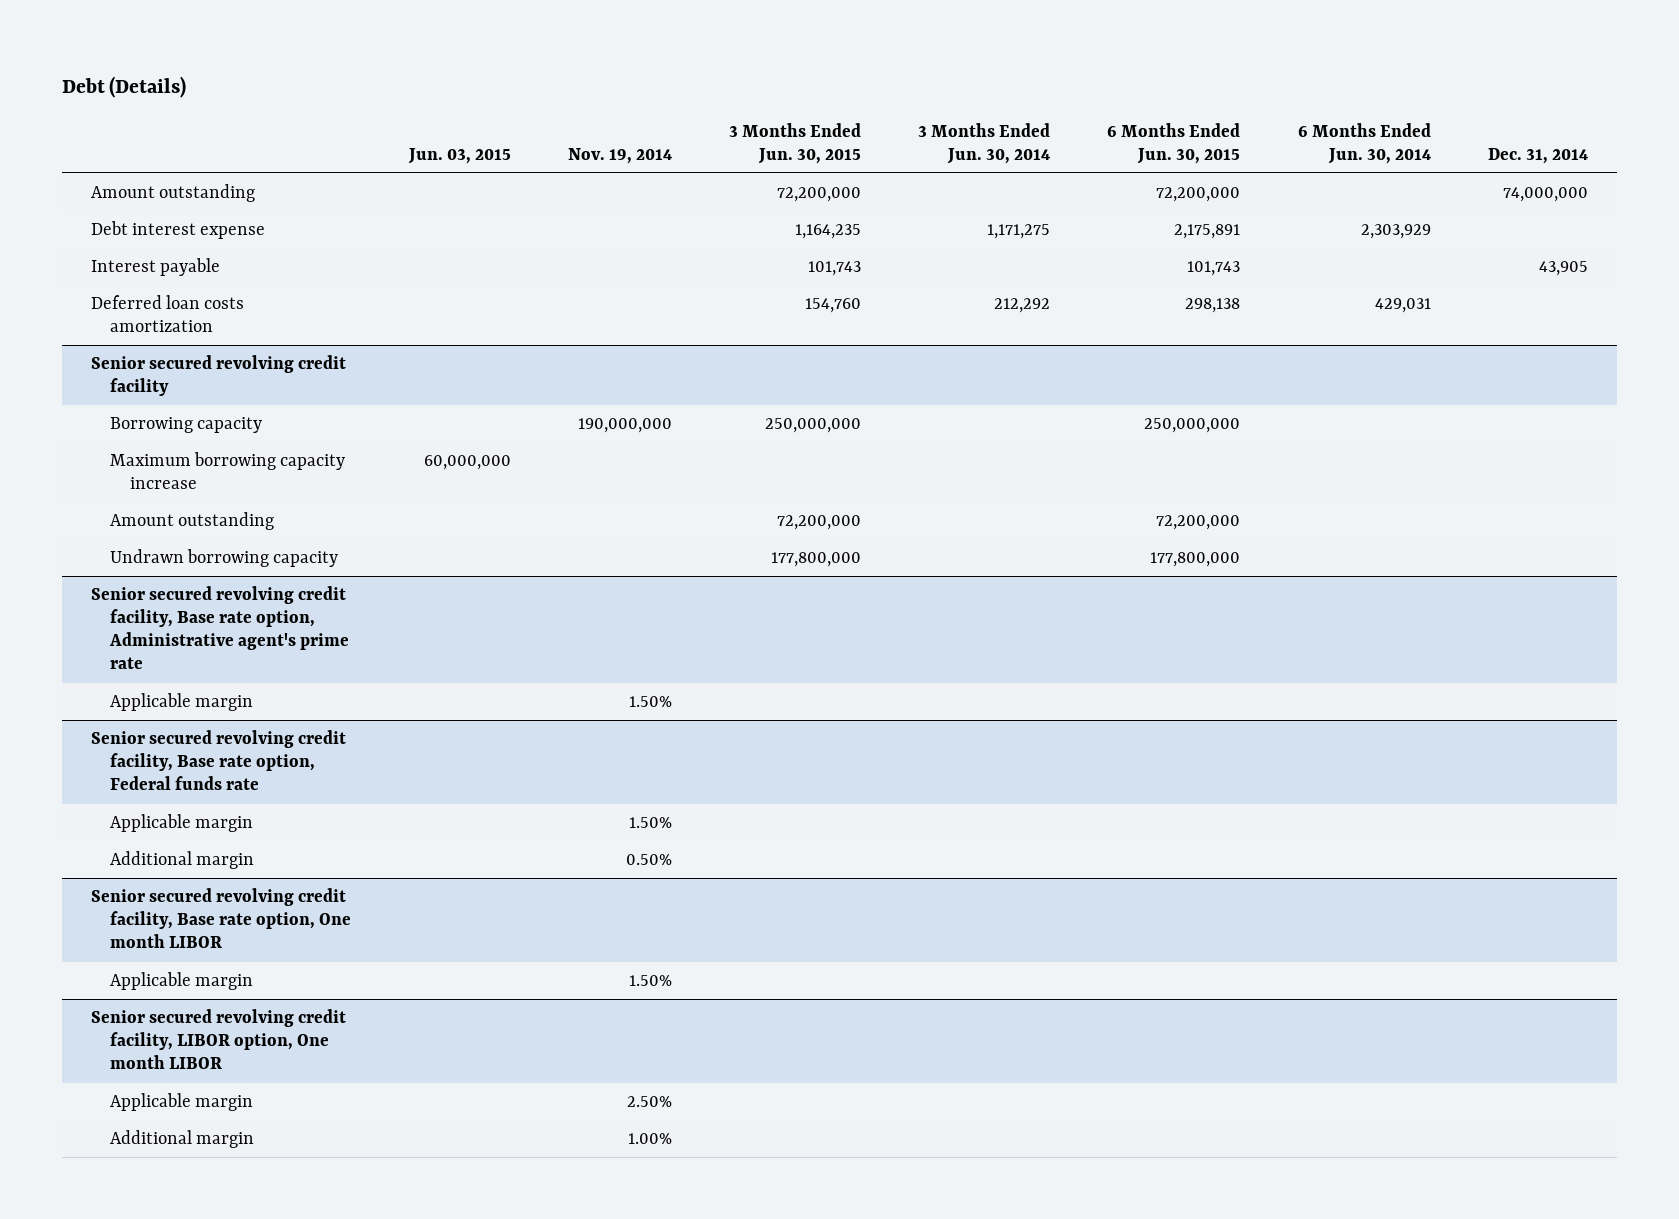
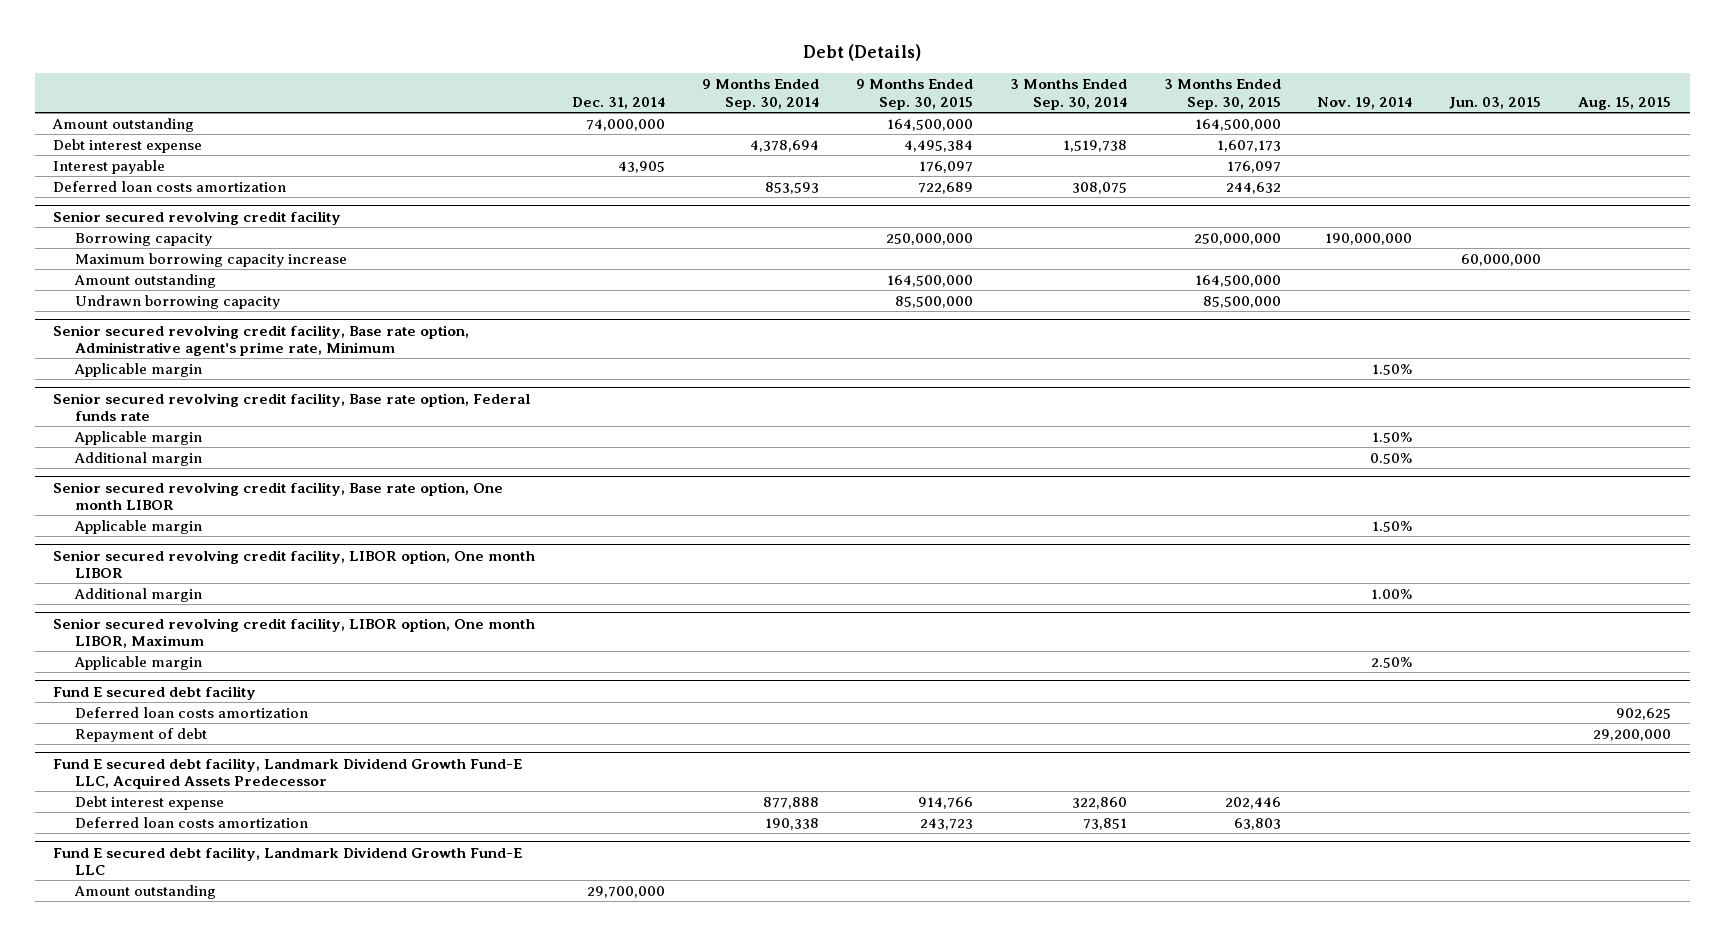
[729,122,862,164] 3 Months Ended Jun. 30, 2015 -> none
[918,122,1051,164] 3 Months Ended Jun. 30, 2014 -> none
[1107,122,1241,164] 6 Months Ended Jun. 30, 2015 -> none
[1297,122,1431,164] 6 Months Ended Jun. 30, 2014 -> none
none -> [701,79,819,110] 9 Months Ended Sep. 30, 2014
none -> [855,79,973,110] 9 Months Ended Sep. 30, 2015
none -> [1009,79,1127,110] 3 Months Ended Sep. 30, 2014
none -> [1163,79,1281,110] 3 Months Ended Sep. 30, 2015
none -> [1578,96,1672,110] Aug. 15, 2015
[90,586,350,670] Senior secured revolving credit facility, Base rate option, Administrative agent's prime rate -> [53,324,470,357] Senior secured revolving credit facility, Base rate option, Administrative agent's prime rate, Minimum
[110,1093,254,1112] Applicable margin -> none
none -> [53,617,536,649] Senior secured revolving credit facility, LIBOR option, One month LIBOR, Maximum
none -> [74,655,203,670] Applicable margin
none -> [53,685,257,700] Fund E secured debt facility
none -> [75,706,309,718] Deferred loan costs amortization
none -> [75,727,208,742] Repayment of debt
none -> [53,757,523,790] Fund E secured debt facility, Landmark Dividend Growth Fund-E LLC, Acquired Assets Predecessor
none -> [75,795,225,810] Debt interest expense
none -> [75,816,309,828] Deferred loan costs amortization
none -> [53,846,523,876] Fund E secured debt facility, Landmark Dividend Growth Fund-E LLC
none -> [74,884,217,899] Amount outstanding

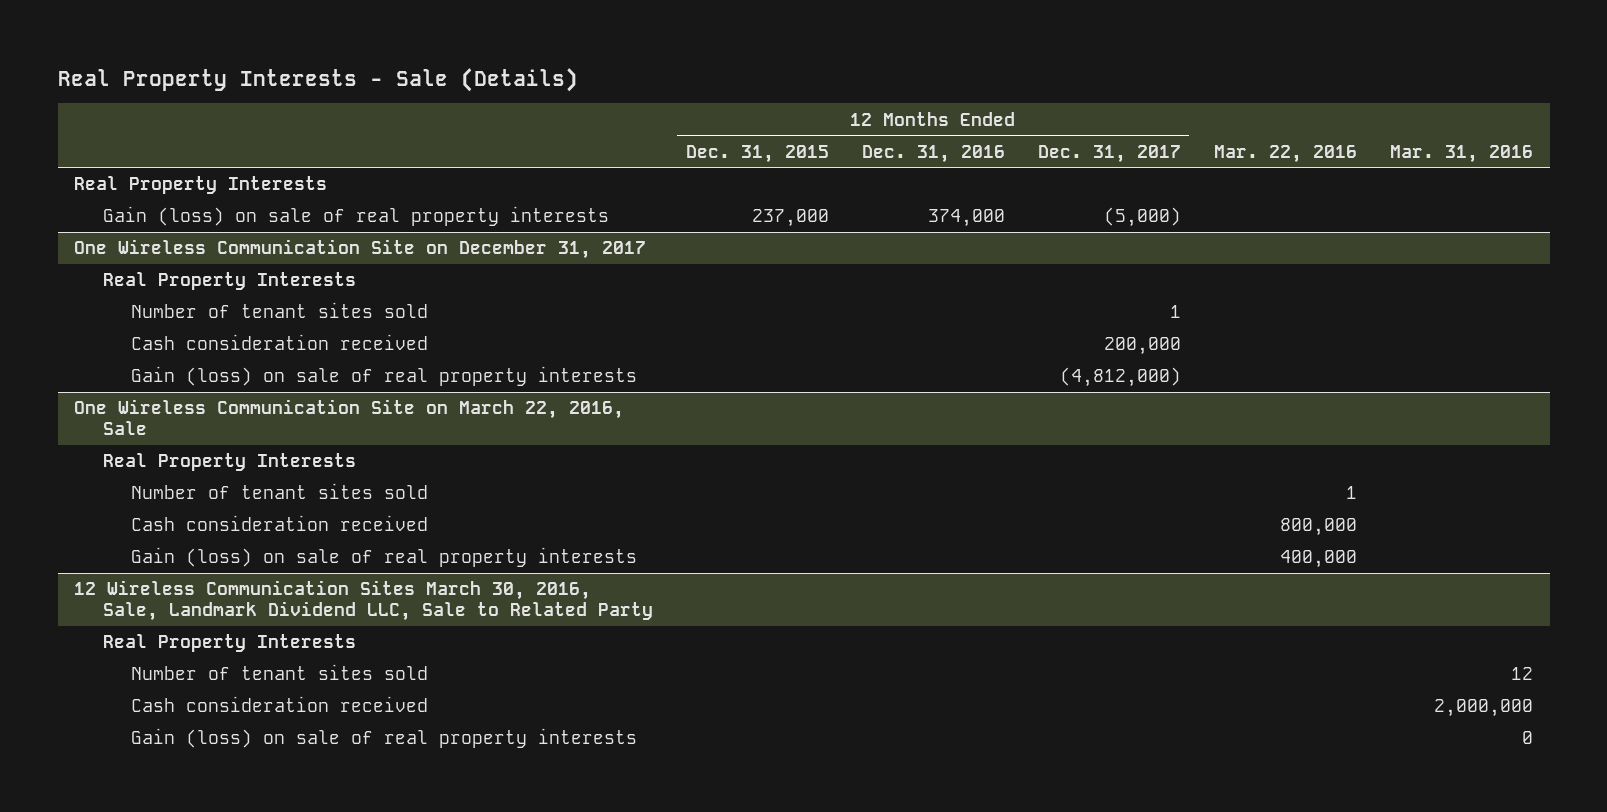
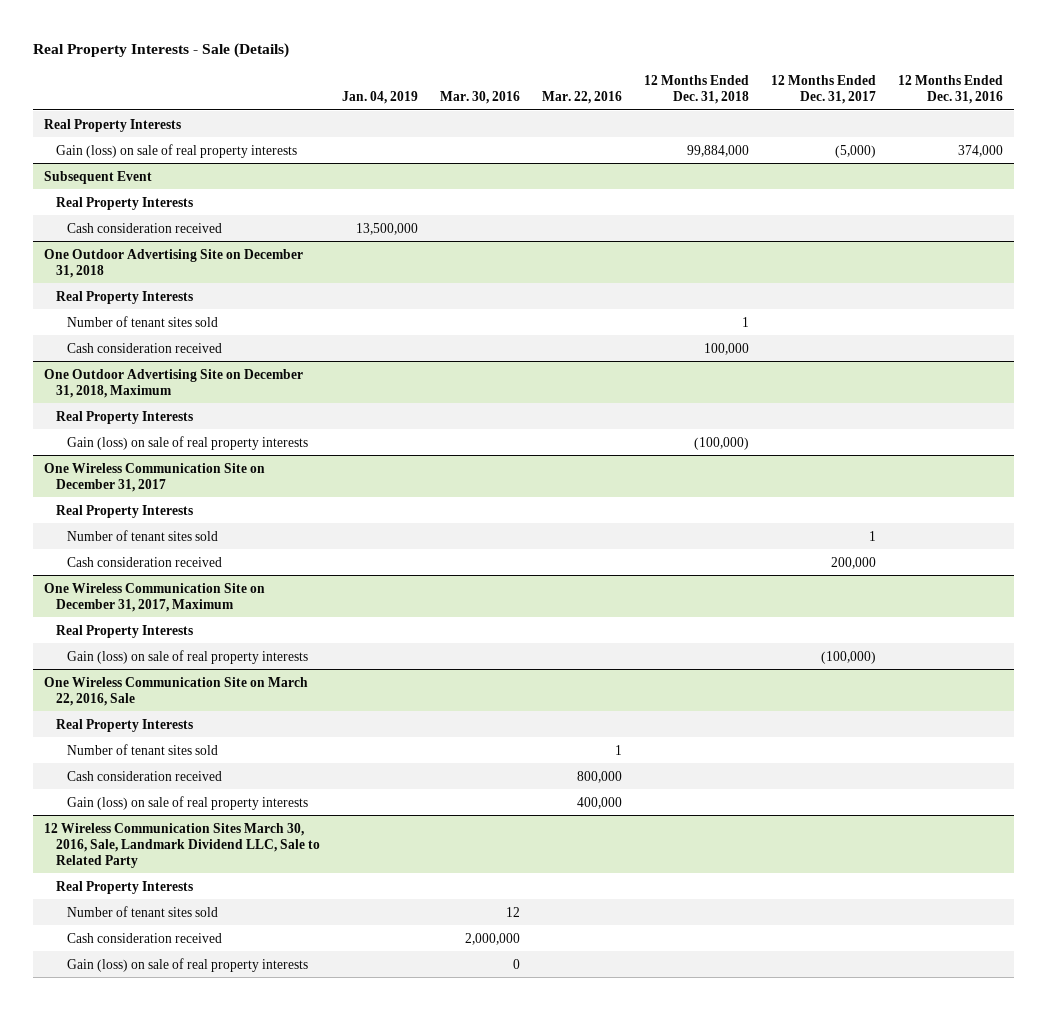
[685,144,829,163] Dec. 31, 2015 -> none
[1390,144,1534,163] Mar. 31, 2016 -> none
none -> [341,90,418,104] Jan. 04, 2019
none -> [439,90,520,104] Mar. 30, 2016
none -> [644,74,750,104] 12 Months Ended Dec. 31, 2018
none -> [44,170,153,184] Subsequent Event
none -> [55,196,193,210] Real Property Interests
none -> [66,222,222,233] Cash consideration received
none -> [44,248,304,278] One Outdoor Advertising Site on December 31, 2018
none -> [55,290,193,304] Real Property Interests
none -> [66,315,218,327] Number of tenant sites sold
none -> [66,342,222,353] Cash consideration received
none -> [44,368,304,398] One Outdoor Advertising Site on December 31, 2018, Maximum
none -> [55,410,193,424] Real Property Interests
none -> [66,435,308,450] Gain (loss) on sale of real property interests
[130,366,637,387] Gain (loss) on sale of real property interests -> none
none -> [44,582,266,612] One Wireless Communication Site on December 31, 2017, Maximum
none -> [55,624,193,638] Real Property Interests
none -> [66,649,308,664] Gain (loss) on sale of real property interests

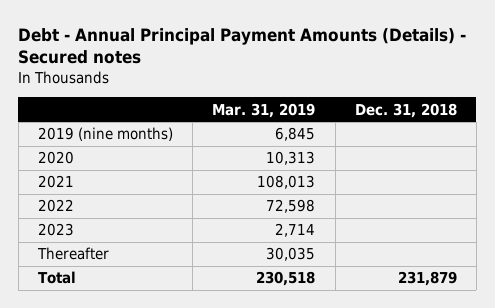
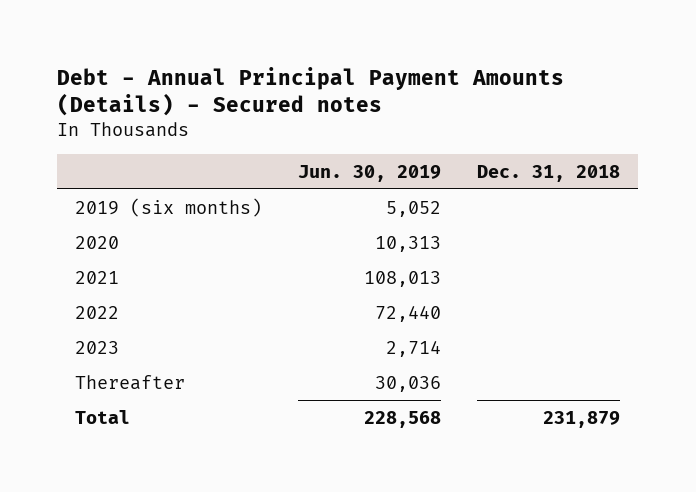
[212,102,316,118] Mar. 31, 2019 -> none
none -> [298,164,442,182] Jun. 30, 2019
[38,127,174,142] 2019 (nine months) -> [75,197,263,217] 2019 (six months)

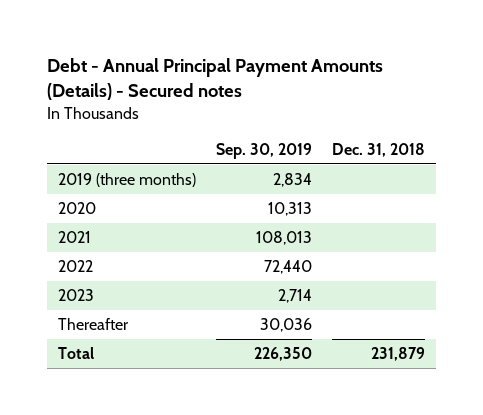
[298,164,442,182] Jun. 30, 2019 -> none
none -> [215,143,312,160] Sep. 30, 2019
[75,197,263,217] 2019 (six months) -> [57,173,196,188] 2019 (three months)

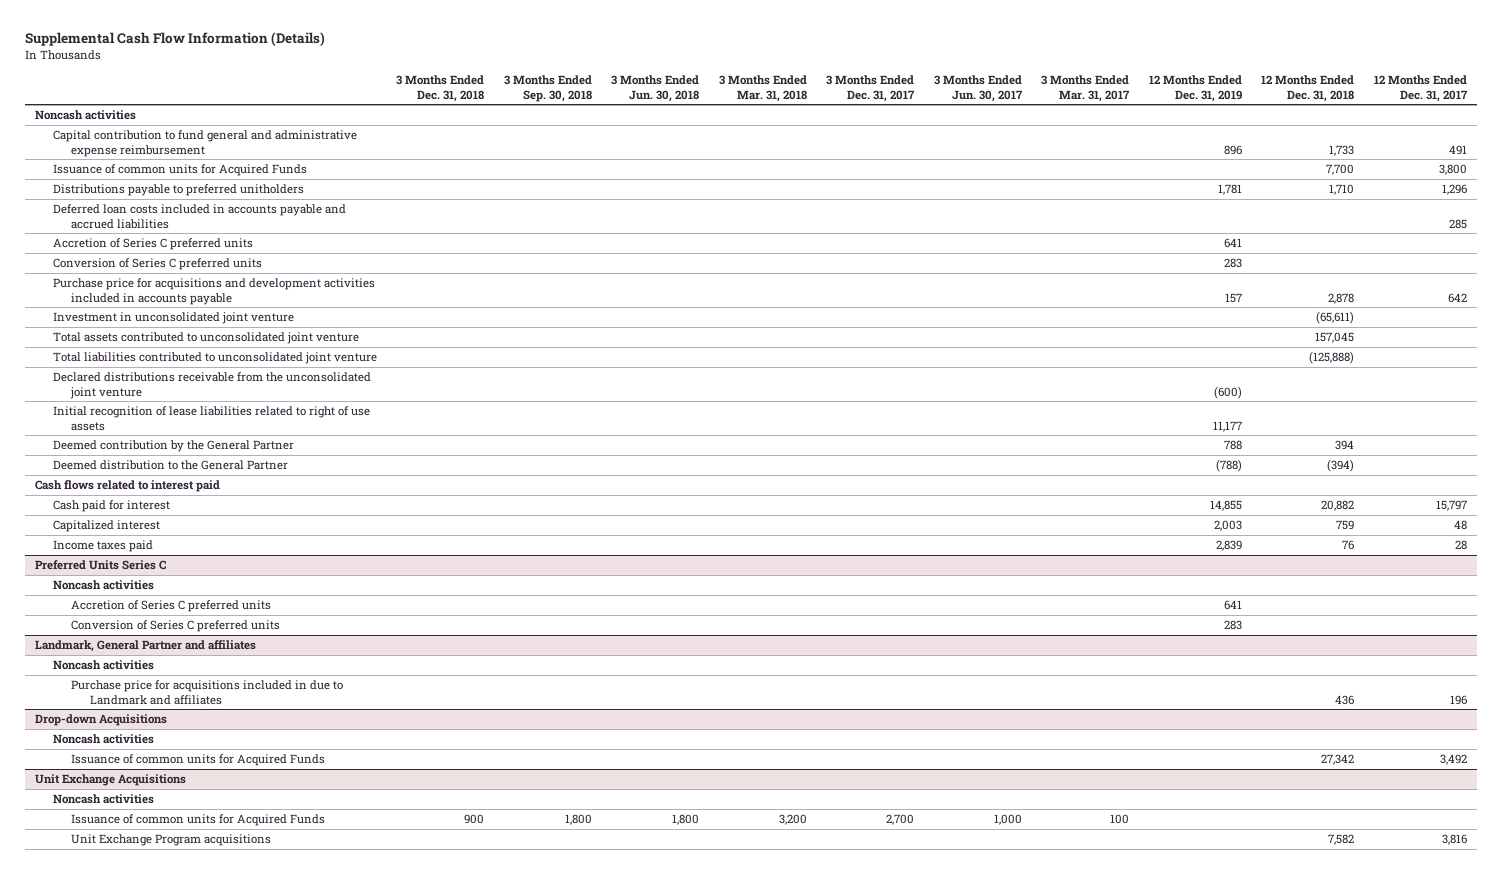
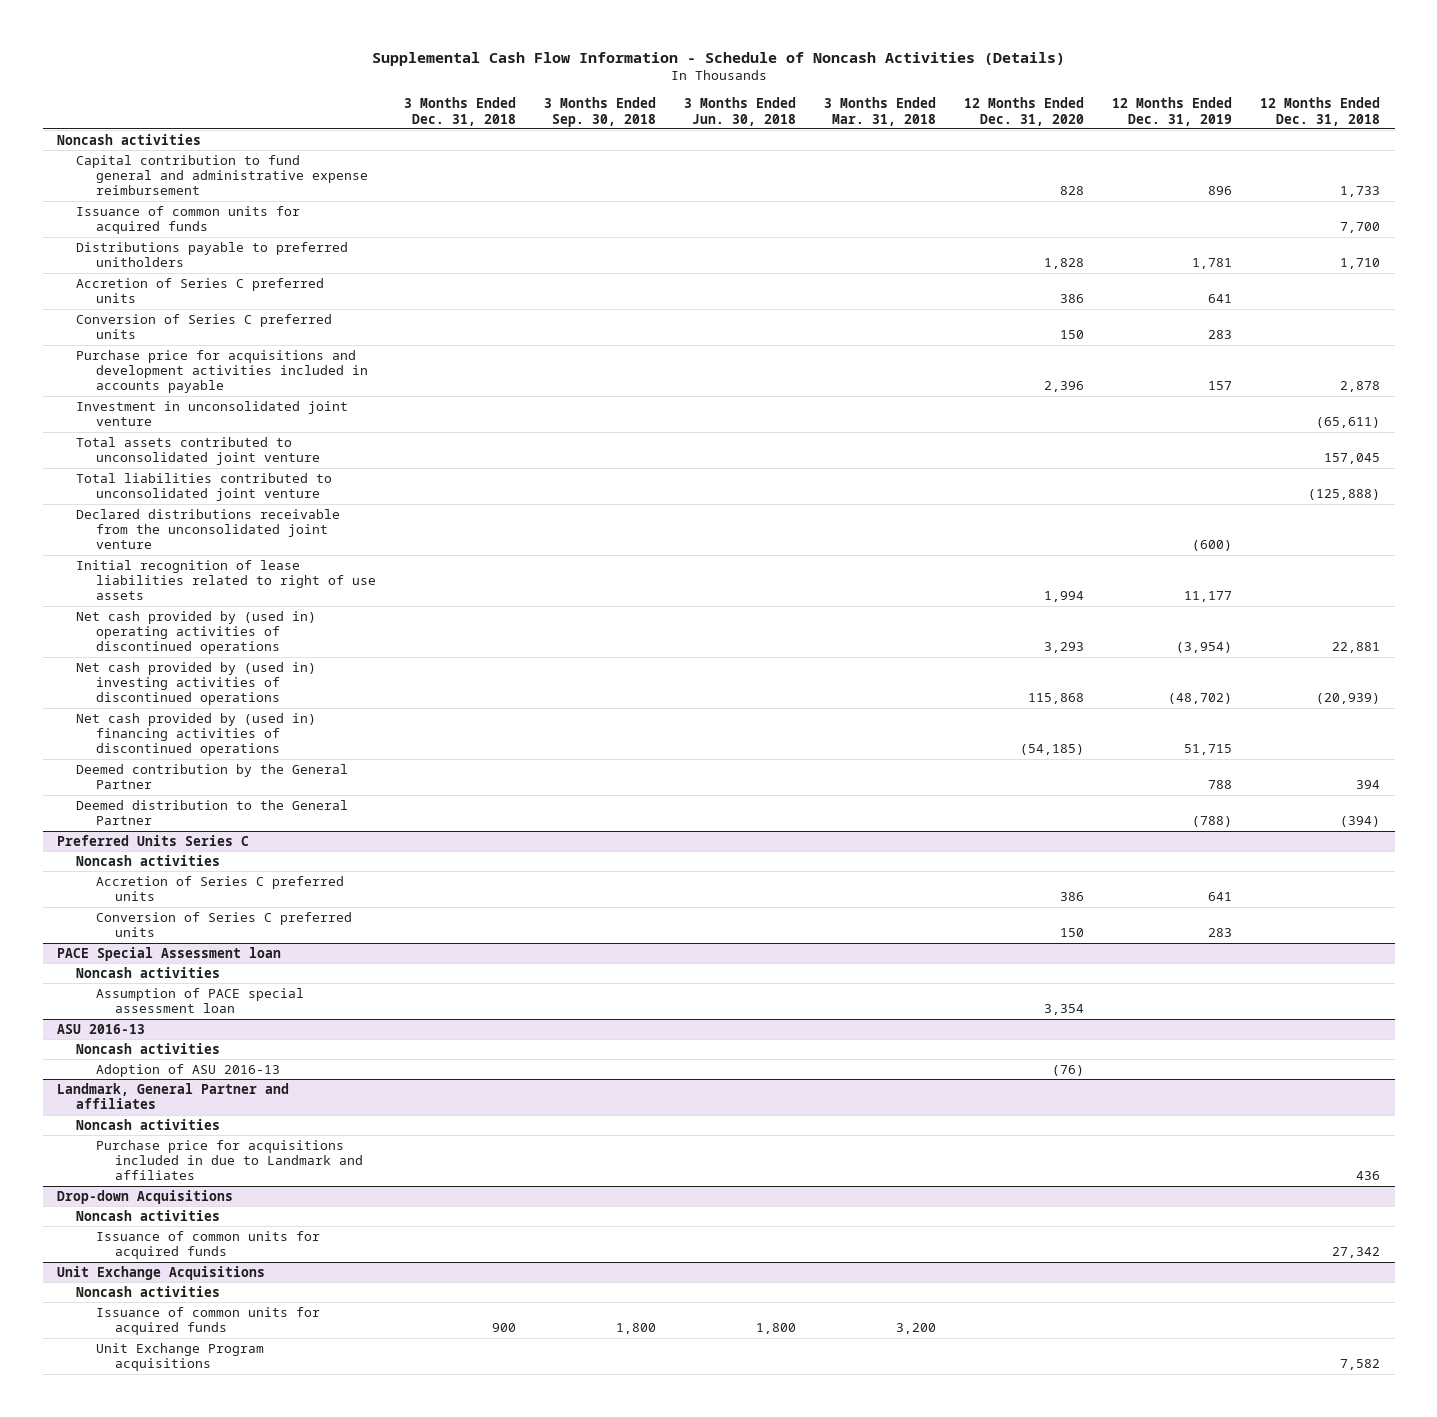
[24,31,325,46] Supplemental Cash Flow Information (Details) -> [371,51,1065,66] Supplemental Cash Flow Information - Schedule of Noncash Activities (Details)
[826,75,916,102] 3 Months Ended Dec. 31, 2017 -> none
[933,75,1023,102] 3 Months Ended Jun. 30, 2017 -> none
[1041,75,1131,102] 3 Months Ended Mar. 31, 2017 -> none
[1373,75,1468,102] 12 Months Ended Dec. 31, 2017 -> none
none -> [964,97,1085,126] 12 Months Ended Dec. 31, 2020
[52,164,307,177] Issuance of common units for Acquired Funds -> [76,205,301,235] Issuance of common units for acquired funds
[52,204,346,229] Deferred loan costs included in accounts payable and accrued liabilities -> none
none -> [76,610,317,655] Net cash provided by (used in) operating activities of discontinued operations
none -> [76,661,317,706] Net cash provided by (used in) investing activities of discontinued operations
none -> [76,712,317,757] Net cash provided by (used in) financing activities of discontinued operations
[34,480,220,493] Cash flows related to interest paid -> none
[52,500,170,513] Cash paid for interest -> none
[52,520,160,533] Capitalized interest -> none
[52,540,153,553] Income taxes paid -> none
none -> [56,946,281,961] PACE Special Assessment loan
none -> [76,966,221,978] Noncash activities
none -> [95,987,304,1014] Assumption of PACE special assessment loan
none -> [56,1023,145,1034] ASU 2016-13
none -> [76,1042,221,1054] Noncash activities
none -> [95,1063,280,1077] Adoption of ASU 2016-13
[71,754,326,767] Issuance of common units for Acquired Funds -> [95,1230,320,1260] Issuance of common units for acquired funds
[71,814,326,827] Issuance of common units for Acquired Funds -> [95,1306,320,1336] Issuance of common units for acquired funds

